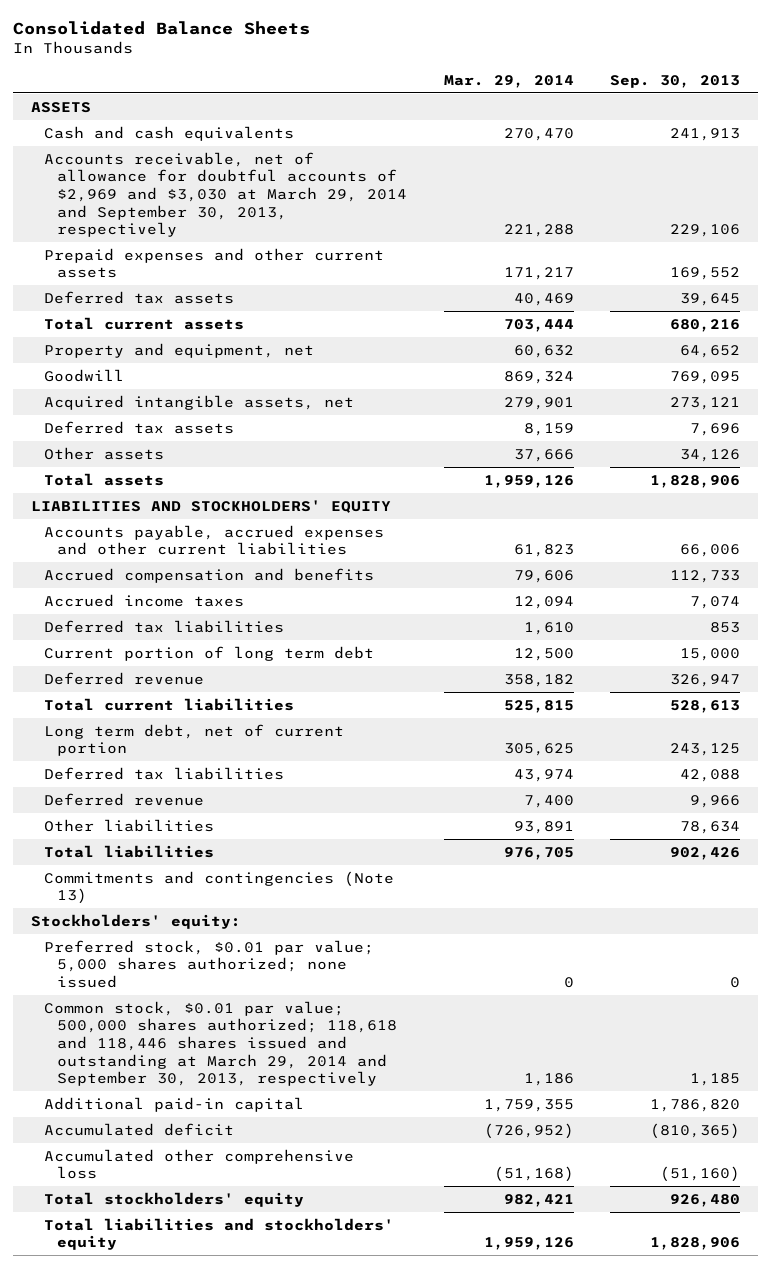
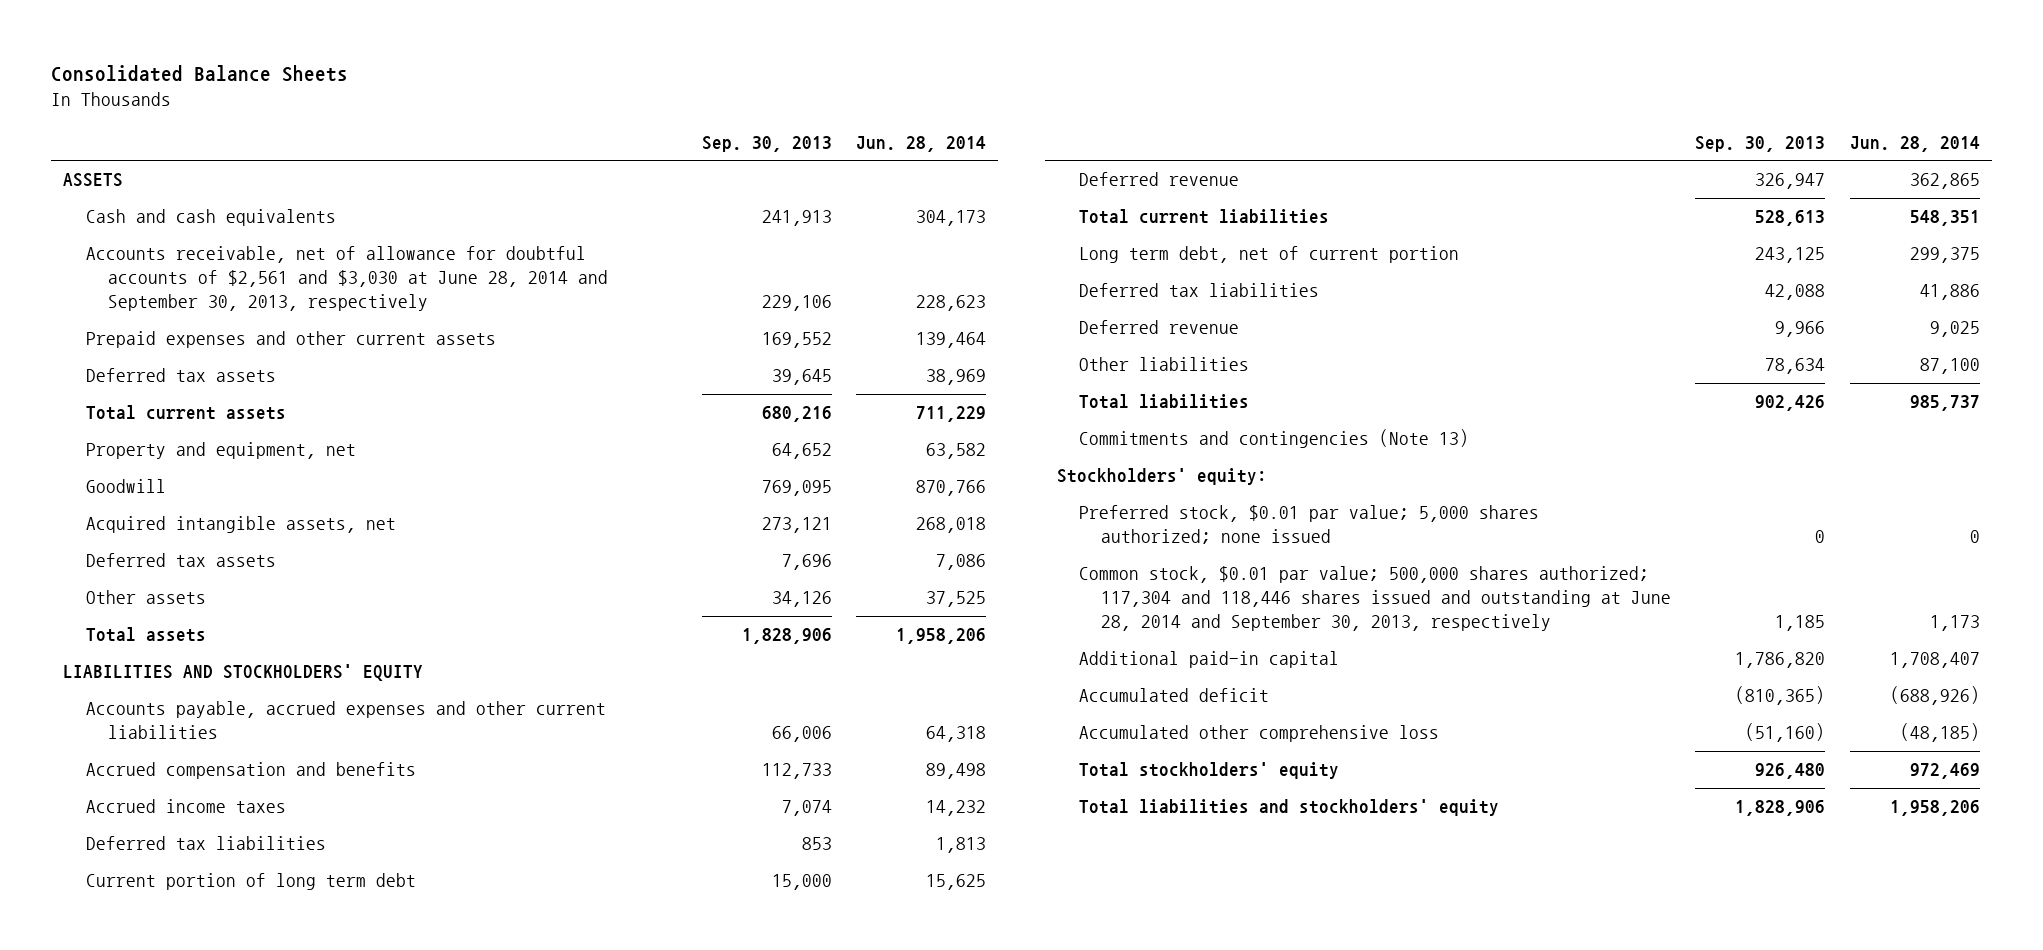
[443,74,574,88] Mar. 29, 2014 -> none
none -> [856,135,987,152] Jun. 28, 2014
[44,151,408,238] Accounts receivable, net of allowance for doubtful accounts of $2,969 and $3,030 at March 29, 2014 and September 30, 2013, respectively -> [85,246,608,311] Accounts receivable, net of allowance for doubtful accounts of $2,561 and $3,030 at June 28, 2014 and September 30, 2013, respectively
[44,1000,398,1087] Common stock, $0.01 par value; 500,000 shares authorized; 118,618 and 118,446 shares issued and outstanding at March 29, 2014 and September 30, 2013, respectively -> [1078,566,1672,631] Common stock, $0.01 par value; 500,000 shares authorized; 117,304 and 118,446 shares issued and outstanding at June 28, 2014 and September 30, 2013, respectively

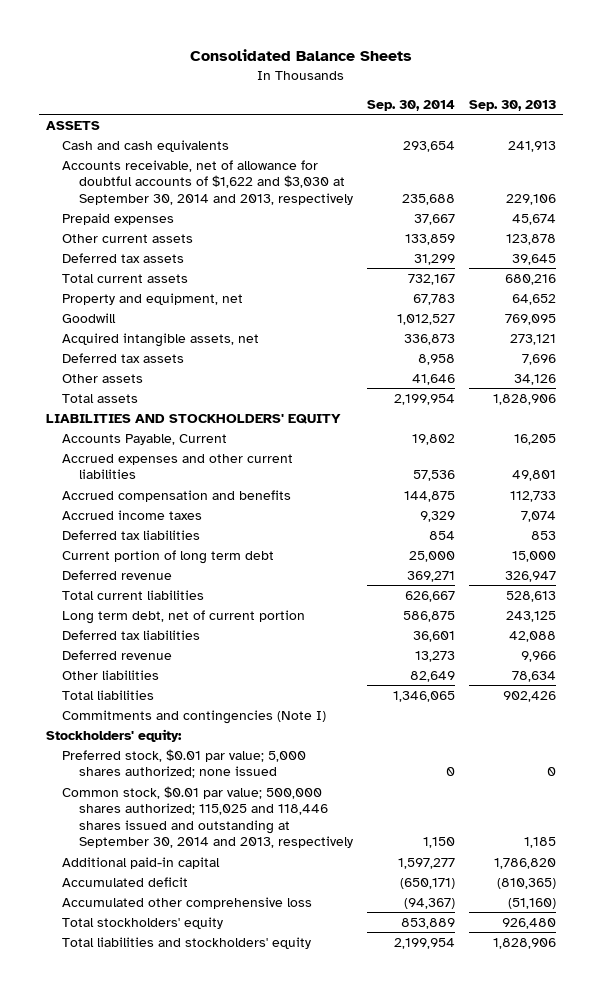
[856,135,987,152] Jun. 28, 2014 -> none
none -> [366,99,455,111] Sep. 30, 2014
[85,246,608,311] Accounts receivable, net of allowance for doubtful accounts of $2,561 and $3,030 at June 28, 2014 and September 30, 2013, respectively -> [62,159,353,205] Accounts receivable, net of allowance for doubtful accounts of $1,622 and $3,030 at September 30, 2014 and 2013, respectively
none -> [62,212,175,225] Prepaid expenses
[85,331,496,349] Prepaid expenses and other current assets -> [62,233,194,243] Other current assets
[762,332,833,349] 169,552 -> [505,233,556,245] 123,878
none -> [62,433,228,445] Accounts Payable, Current
[85,701,606,740] Accounts payable, accrued expenses and other current liabilities -> [62,453,294,480] Accrued expenses and other current liabilities
[772,726,833,743] 66,006 -> [511,470,556,482] 49,801
[1078,429,1469,449] Commitments and contingencies (Note 13) -> [62,709,327,724] Commitments and contingencies (Note I)
[1078,566,1672,631] Common stock, $0.01 par value; 500,000 shares authorized; 117,304 and 118,446 shares issued and outstanding at June 28, 2014 and September 30, 2013, respectively -> [62,785,353,849] Common stock, $0.01 par value; 500,000 shares authorized; 115,025 and 118,446 shares issued and outstanding at September 30, 2014 and 2013, respectively

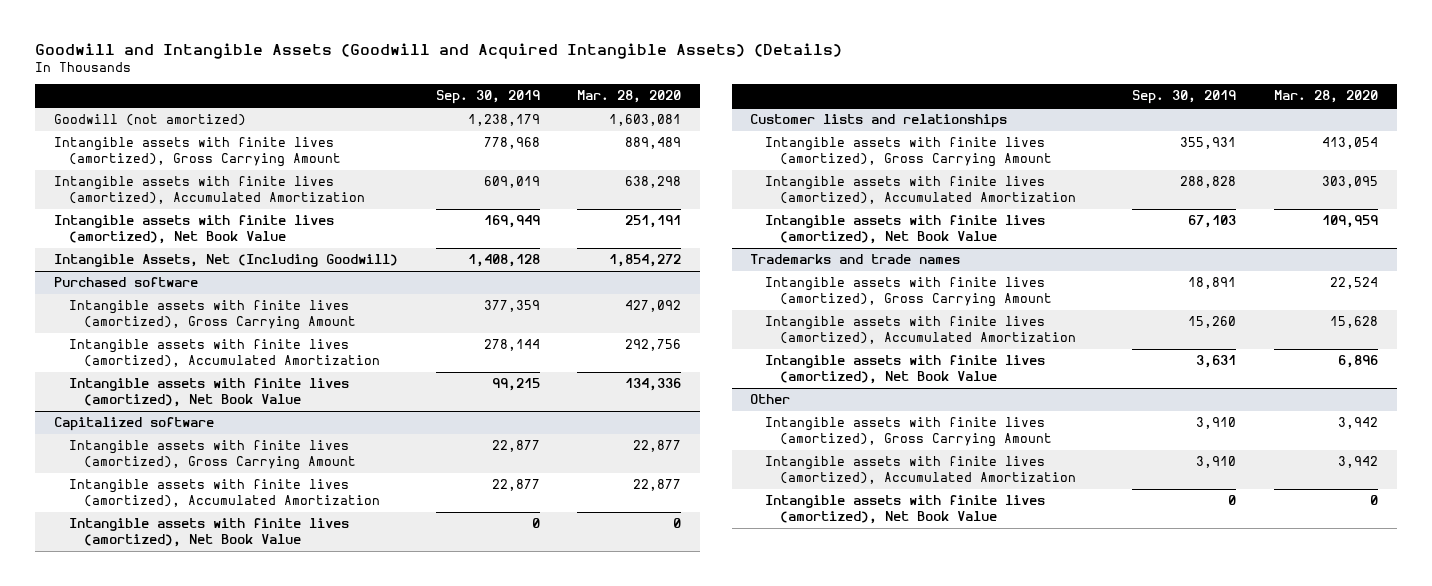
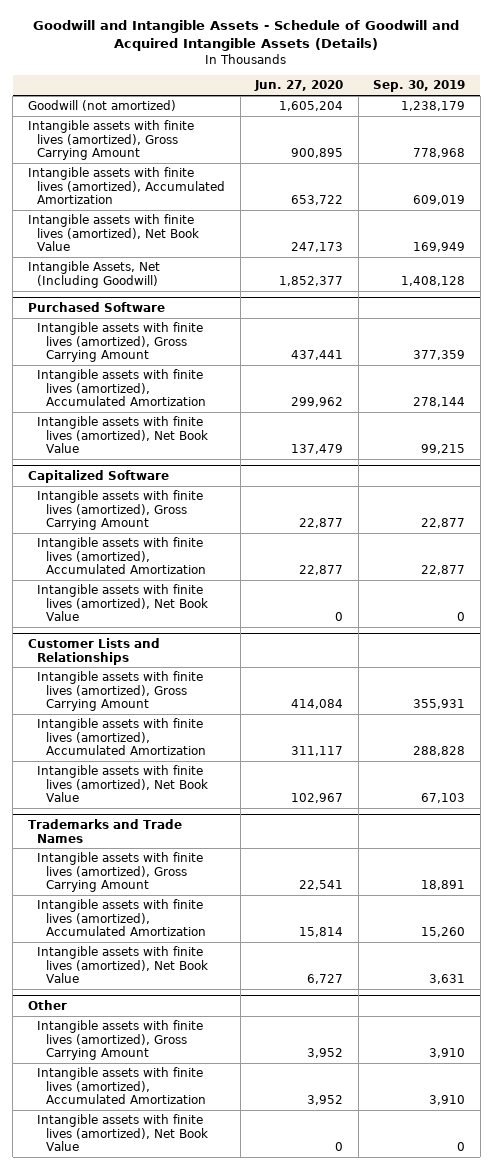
[35,42,843,59] Goodwill and Intangible Assets (Goodwill and Acquired Intangible Assets) (Details) -> [33,20,460,52] Goodwill and Intangible Assets - Schedule of Goodwill and Acquired Intangible Assets (Details)
[577,90,682,104] Mar. 28, 2020 -> none
none -> [254,80,344,92] Jun. 27, 2020
[53,277,198,288] Purchased software -> [27,301,165,312] Purchased Software
[53,417,214,432] Capitalized software -> [27,469,169,483] Capitalized Software
[750,114,1008,129] Customer lists and relationships -> [27,637,160,665] Customer Lists and Relationships
[750,254,961,265] Trademarks and trade names -> [27,818,182,843] Trademarks and Trade Names

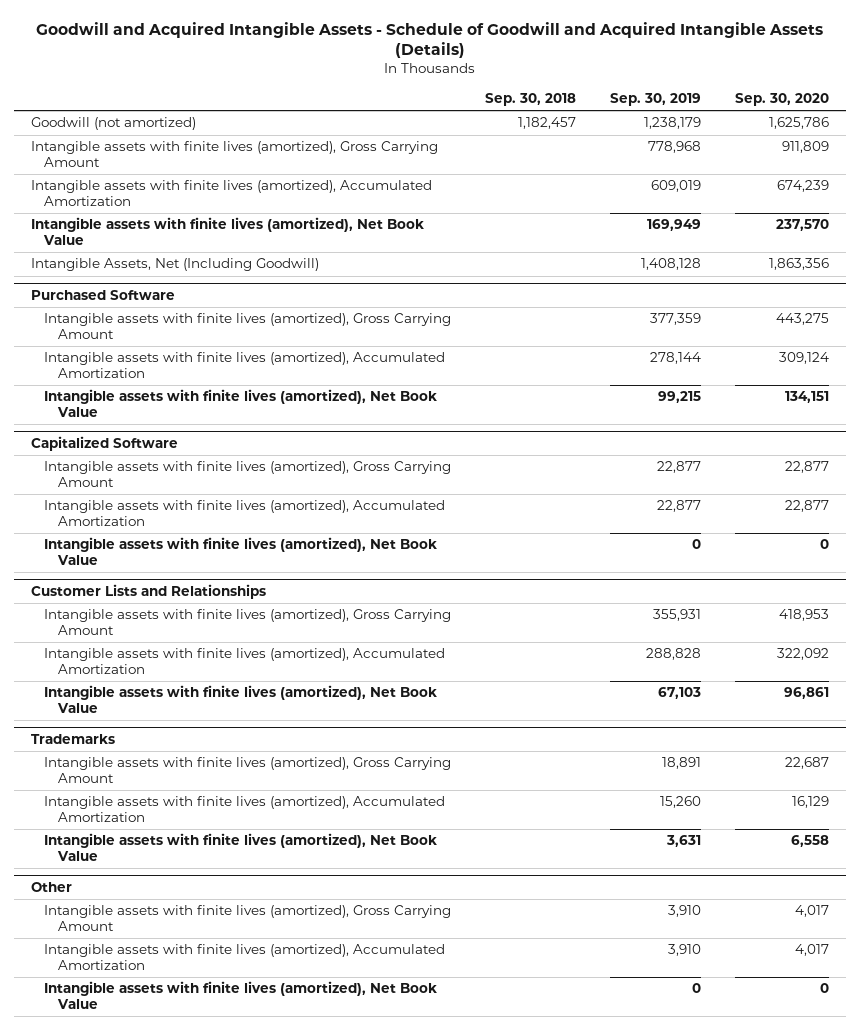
[33,20,460,52] Goodwill and Intangible Assets - Schedule of Goodwill and Acquired Intangible Assets (Details) -> [35,21,823,59] Goodwill and Acquired Intangible Assets - Schedule of Goodwill and Acquired Intangible Assets (Details)
[254,80,344,92] Jun. 27, 2020 -> none
none -> [485,93,577,107] Sep. 30, 2018
none -> [735,93,830,107] Sep. 30, 2020
[27,818,182,843] Trademarks and Trade Names -> [30,734,115,745] Trademarks

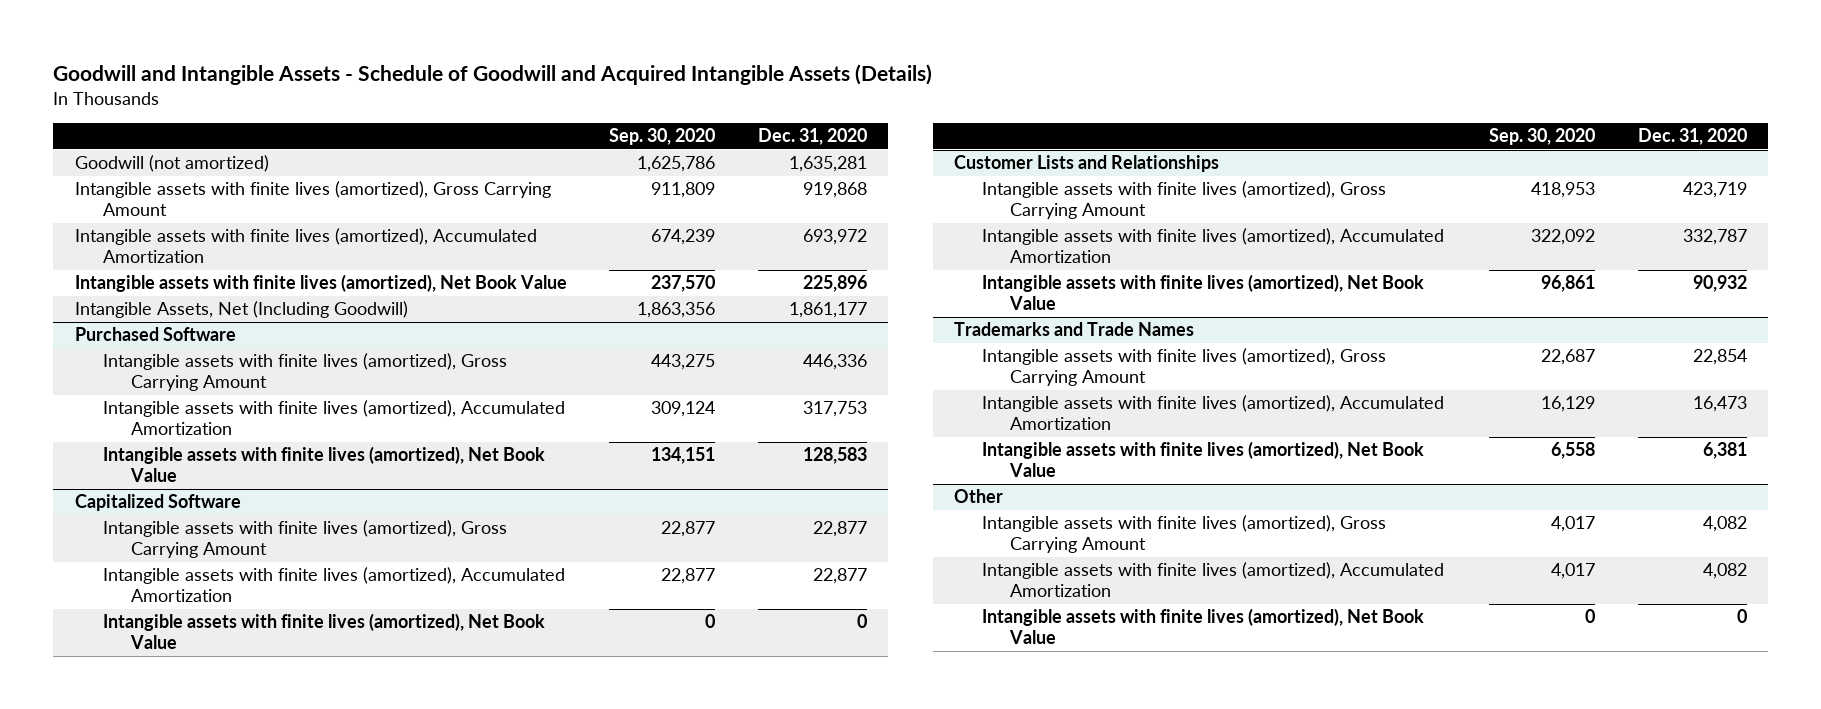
[35,21,823,59] Goodwill and Acquired Intangible Assets - Schedule of Goodwill and Acquired Intangible Assets (Details) -> [53,64,933,86] Goodwill and Intangible Assets - Schedule of Goodwill and Acquired Intangible Assets (Details)
[485,93,577,107] Sep. 30, 2018 -> none
[610,93,702,107] Sep. 30, 2019 -> none
none -> [757,128,867,146] Dec. 31, 2020
[30,734,115,745] Trademarks -> [954,322,1195,337] Trademarks and Trade Names

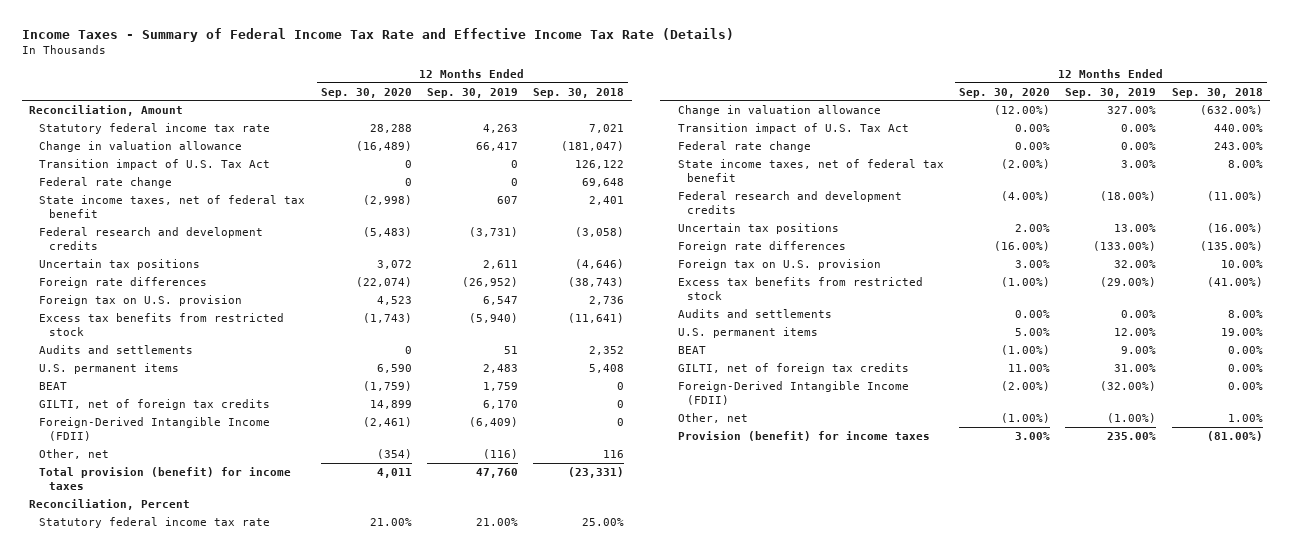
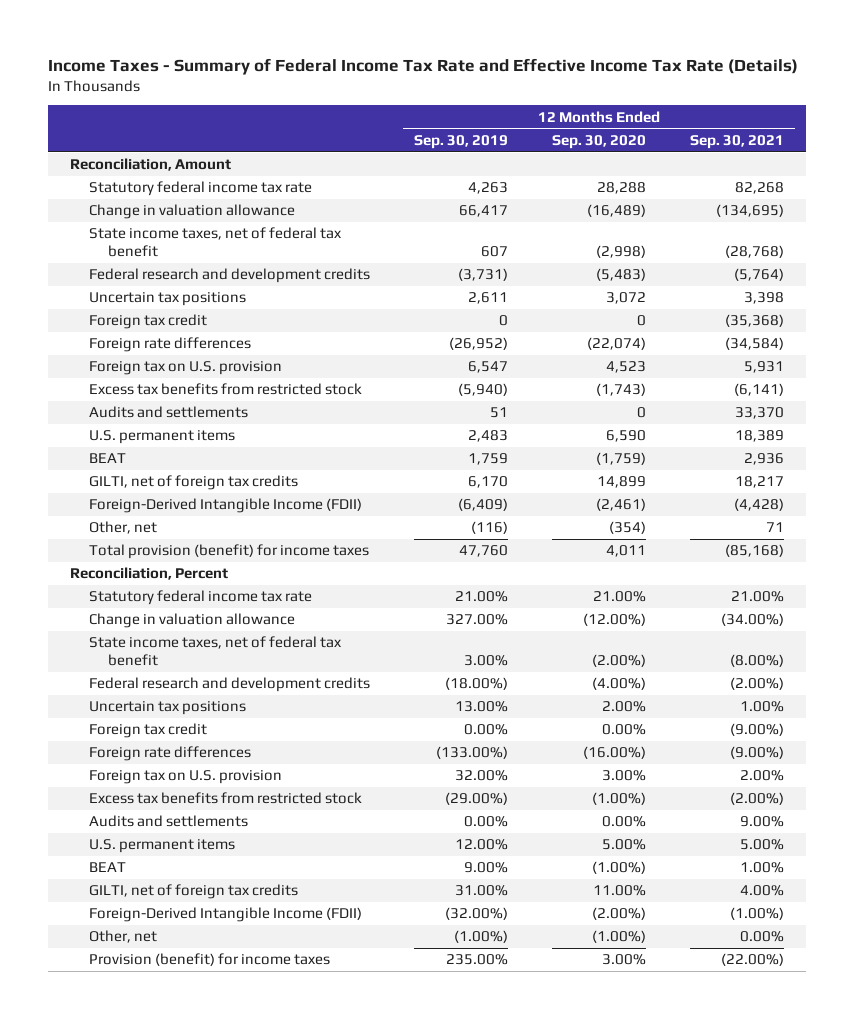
[533,87,625,98] Sep. 30, 2018 -> none
none -> [690,134,785,149] Sep. 30, 2021
[39,158,271,170] Transition impact of U.S. Tax Act -> none
[39,176,173,188] Federal rate change -> none
none -> [88,314,207,330] Foreign tax credit
[677,122,909,134] Transition impact of U.S. Tax Act -> none
[677,140,811,152] Federal rate change -> none
none -> [88,723,207,739] Foreign tax credit

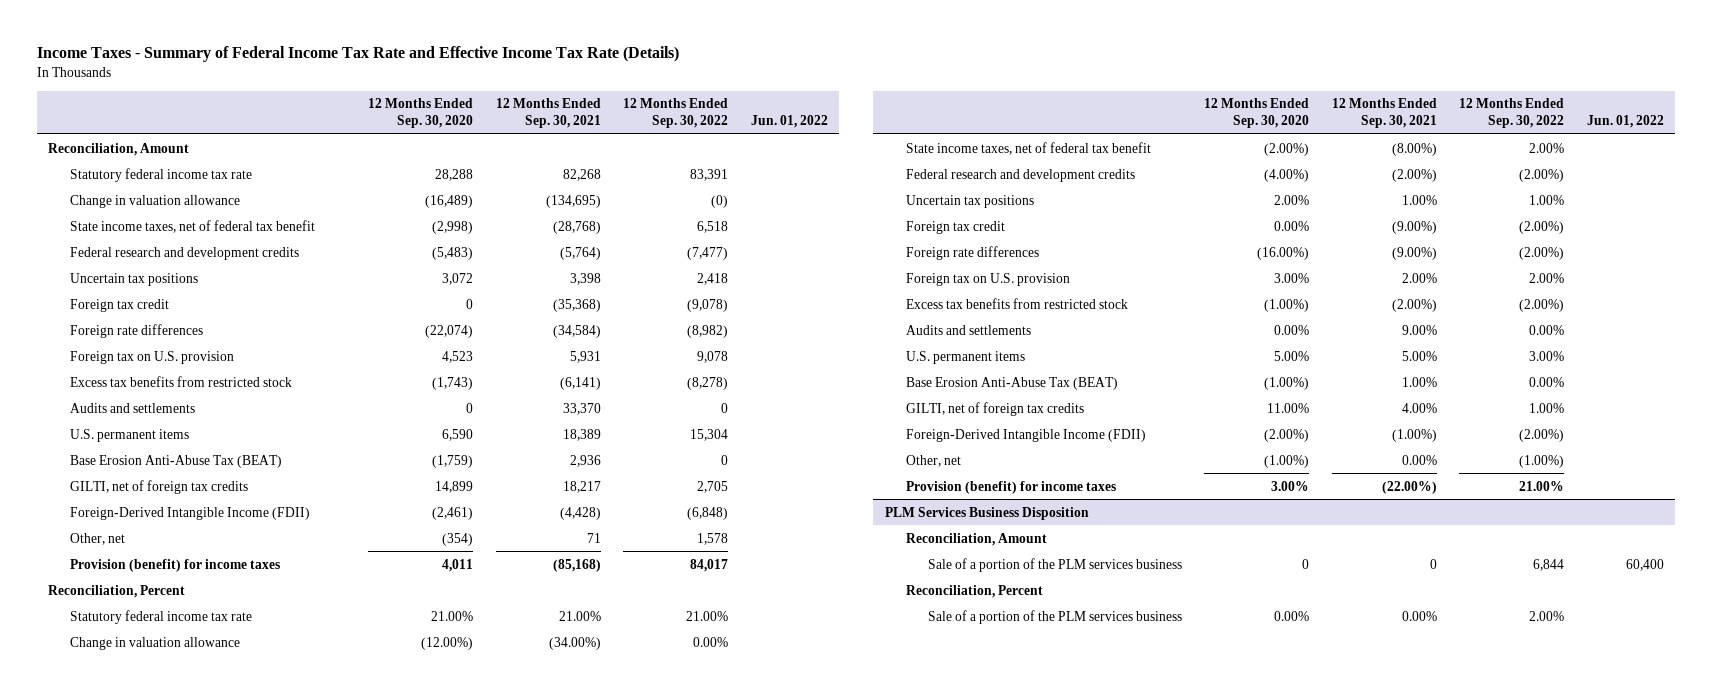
[413,134,508,149] Sep. 30, 2019 -> none
none -> [623,98,729,129] 12 Months Ended Sep. 30, 2022
none -> [750,115,828,129] Jun. 01, 2022
[88,453,126,464] BEAT -> [69,454,282,468] Base Erosion Anti-Abuse Tax (BEAT)
[88,544,369,560] Total provision (benefit) for income taxes -> [69,558,280,572] Provision (benefit) for income taxes
[88,862,126,873] BEAT -> [906,376,1119,390] Base Erosion Anti-Abuse Tax (BEAT)
none -> [884,506,1089,520] PLM Services Business Disposition
none -> [906,532,1048,546] Reconciliation, Amount
none -> [927,557,1182,572] Sale of a portion of the PLM services business
none -> [906,584,1044,598] Reconciliation, Percent
none -> [927,609,1182,624] Sale of a portion of the PLM services business

